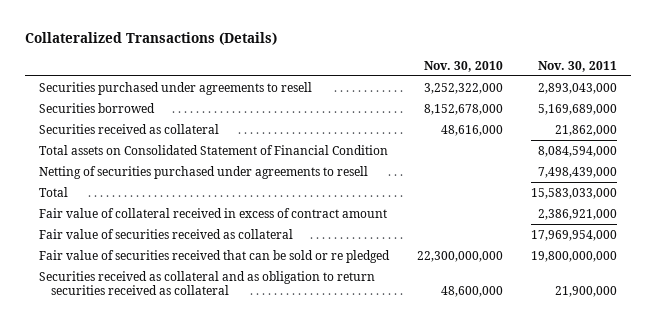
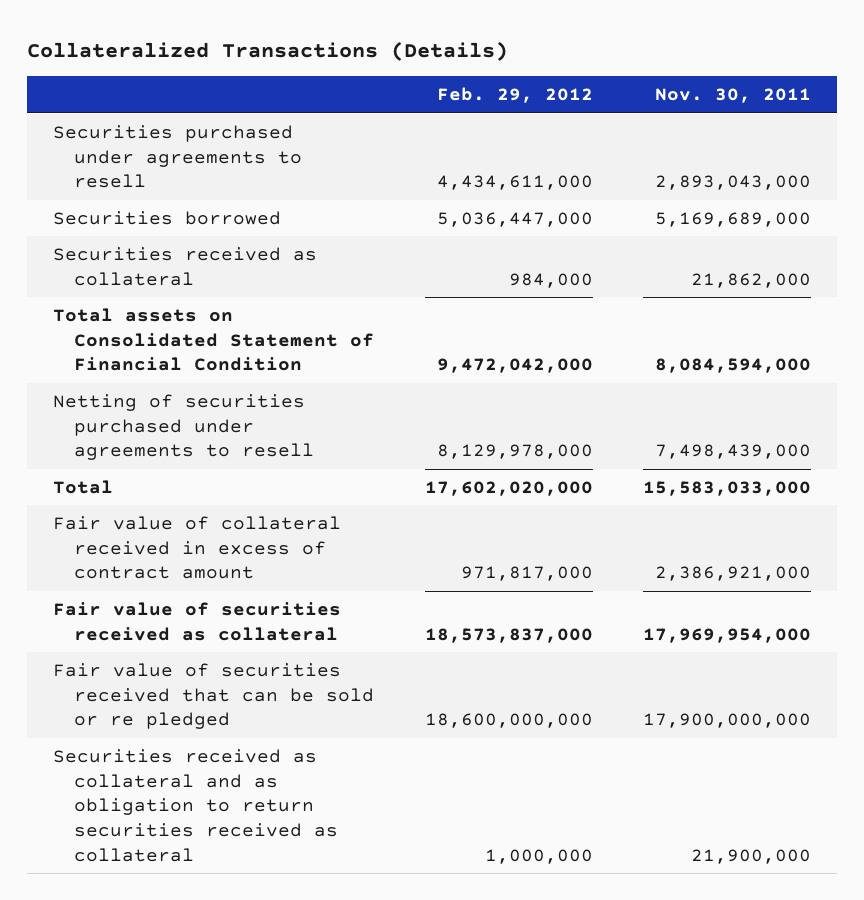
[424,60,504,72] Nov. 30, 2010 -> none
none -> [436,87,593,104] Feb. 29, 2012
[531,250,618,262] 19,800,000,000 -> [643,713,812,729] 17,900,000,000

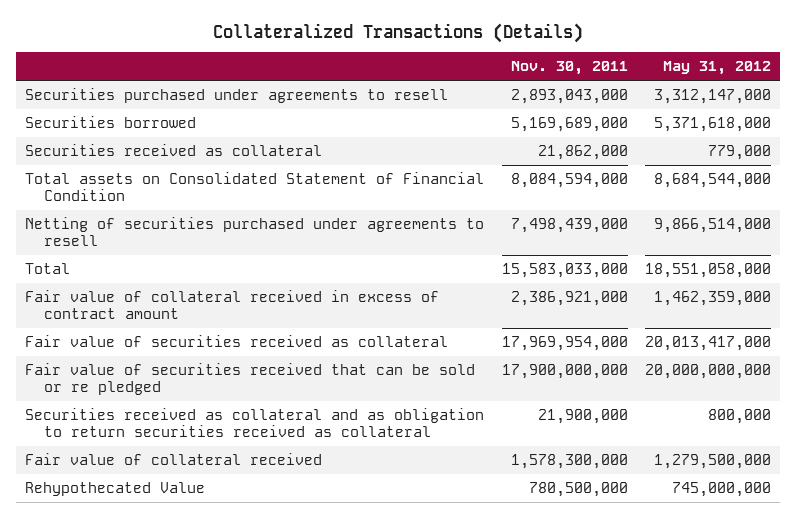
[436,87,593,104] Feb. 29, 2012 -> none
none -> [663,61,772,76] May 31, 2012
none -> [24,453,322,466] Fair value of collateral received
none -> [24,482,205,497] Rehypothecated Value

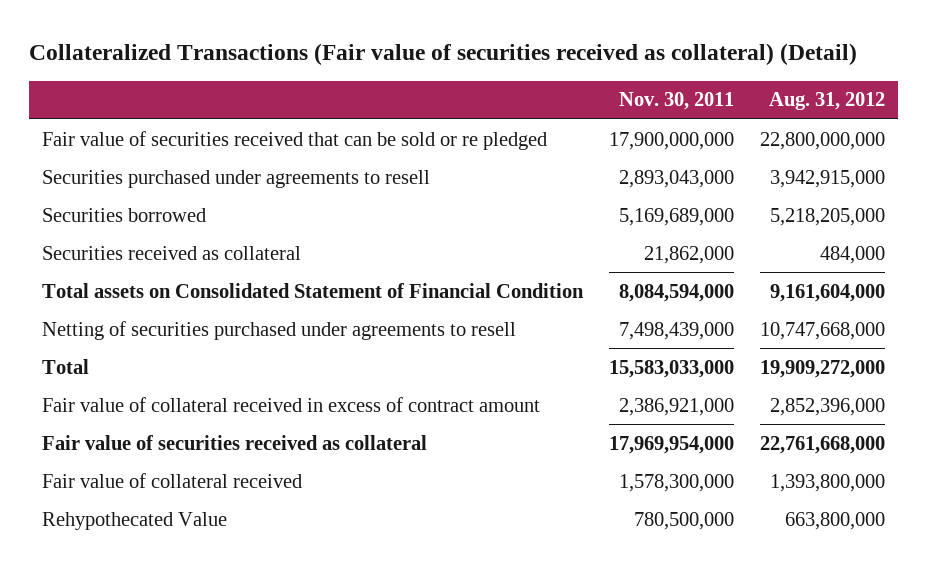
[213,22,584,43] Collateralized Transactions (Details) -> [28,43,857,66] Collateralized Transactions (Fair value of securities received as collateral) (Detail)
[663,61,772,76] May 31, 2012 -> none
none -> [768,92,885,111] Aug. 31, 2012
[24,363,475,396] Fair value of securities received that can be sold or re pledged -> [41,130,547,150] Fair value of securities received that can be sold or re pledged
[24,408,484,438] Securities received as collateral and as obligation to return securities received as collateral -> none

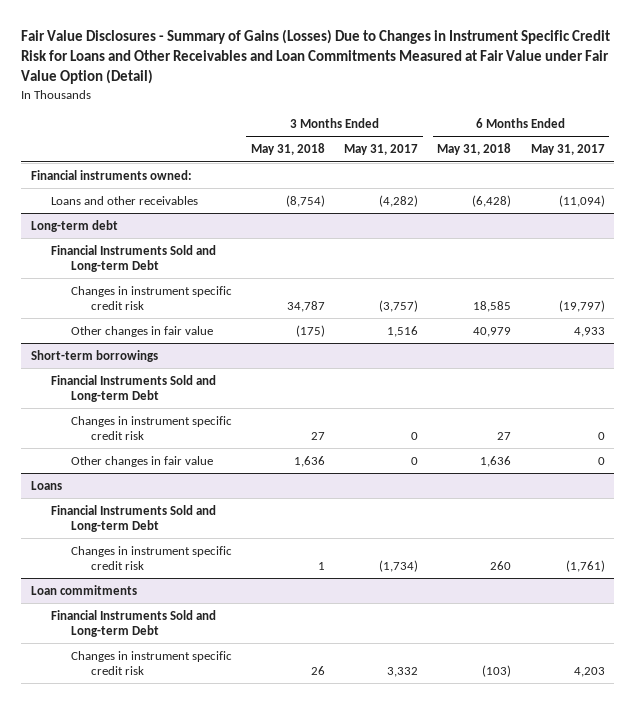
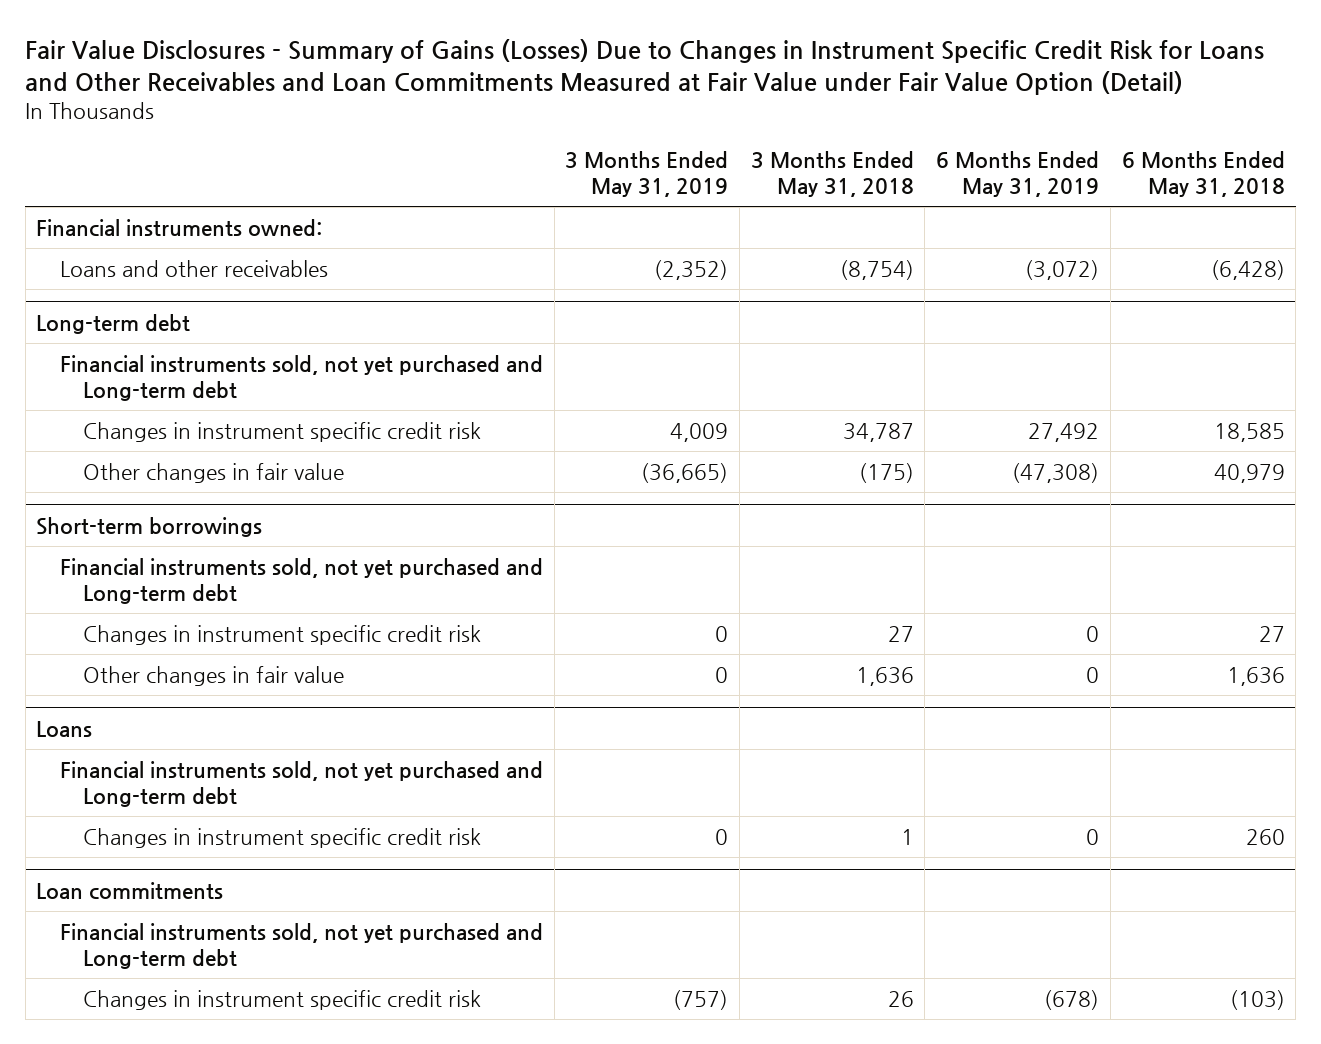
[344,144,419,156] May 31, 2017 -> none
[530,144,605,156] May 31, 2017 -> none
none -> [565,150,729,197] 3 Months Ended May 31, 2019
none -> [936,150,1100,197] 6 Months Ended May 31, 2019
[51,244,217,273] Financial Instruments Sold and Long-term Debt -> [59,354,543,401] Financial instruments sold, not yet purchased and Long-term debt
[51,374,217,403] Financial Instruments Sold and Long-term Debt -> [59,557,543,604] Financial instruments sold, not yet purchased and Long-term debt
[51,504,217,533] Financial Instruments Sold and Long-term Debt -> [59,760,543,807] Financial instruments sold, not yet purchased and Long-term debt
[51,609,217,638] Financial Instruments Sold and Long-term Debt -> [59,922,543,969] Financial instruments sold, not yet purchased and Long-term debt

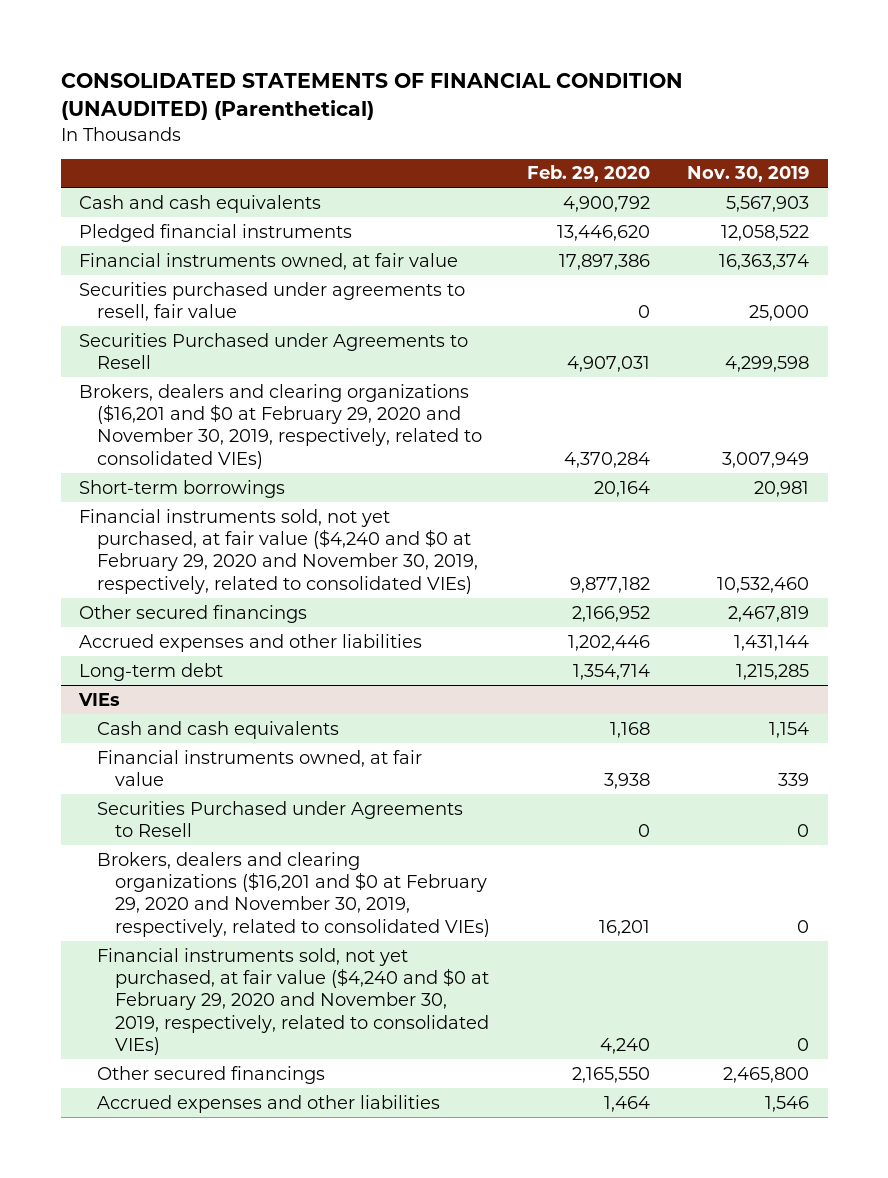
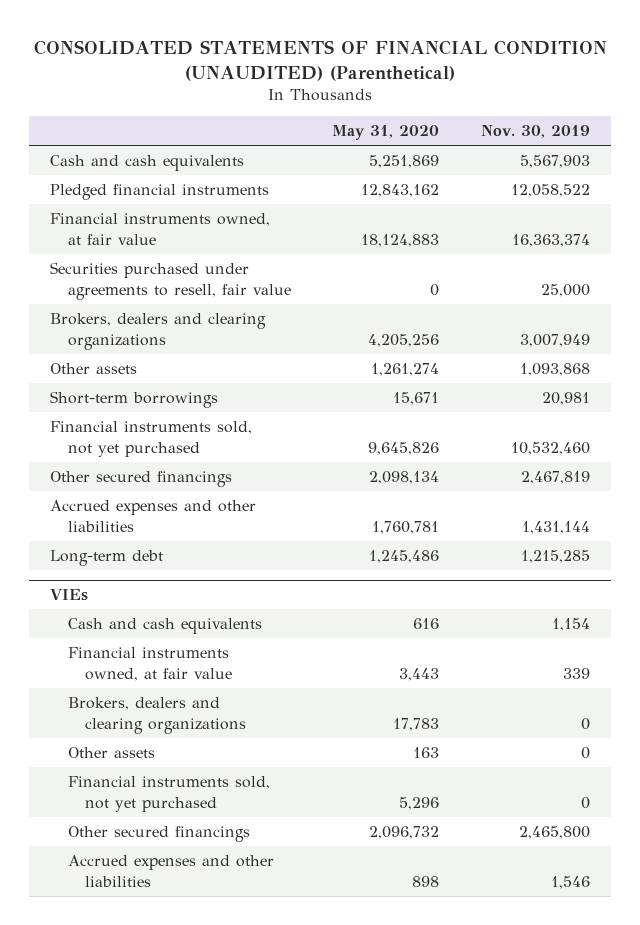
[526,165,650,183] Feb. 29, 2020 -> none
none -> [332,124,440,140] May 31, 2020
[79,332,469,369] Securities Purchased under Agreements to Resell -> none
[79,383,482,469] Brokers, dealers and clearing organizations ($16,201 and $0 at February 29, 2020 and November 30, 2019, respectively, related to consolidated VIEs) -> [50,313,267,350] Brokers, dealers and clearing organizations
none -> [50,363,138,375] Other assets
[79,508,478,594] Financial instruments sold, not yet purchased, at fair value ($4,240 and $0 at February 29, 2020 and November 30, 2019, respectively, related to consolidated VIEs) -> [50,421,253,457] Financial instruments sold, not yet purchased
[96,800,463,837] Securities Purchased under Agreements to Resell -> none
[96,851,490,937] Brokers, dealers and clearing organizations ($16,201 and $0 at February 29, 2020 and November 30, 2019, respectively, related to consolidated VIEs) -> [67,697,247,734] Brokers, dealers and clearing organizations
none -> [67,747,155,759] Other assets
[96,947,489,1055] Financial instruments sold, not yet purchased, at fair value ($4,240 and $0 at February 29, 2020 and November 30, 2019, respectively, related to consolidated VIEs) -> [67,776,270,812] Financial instruments sold, not yet purchased

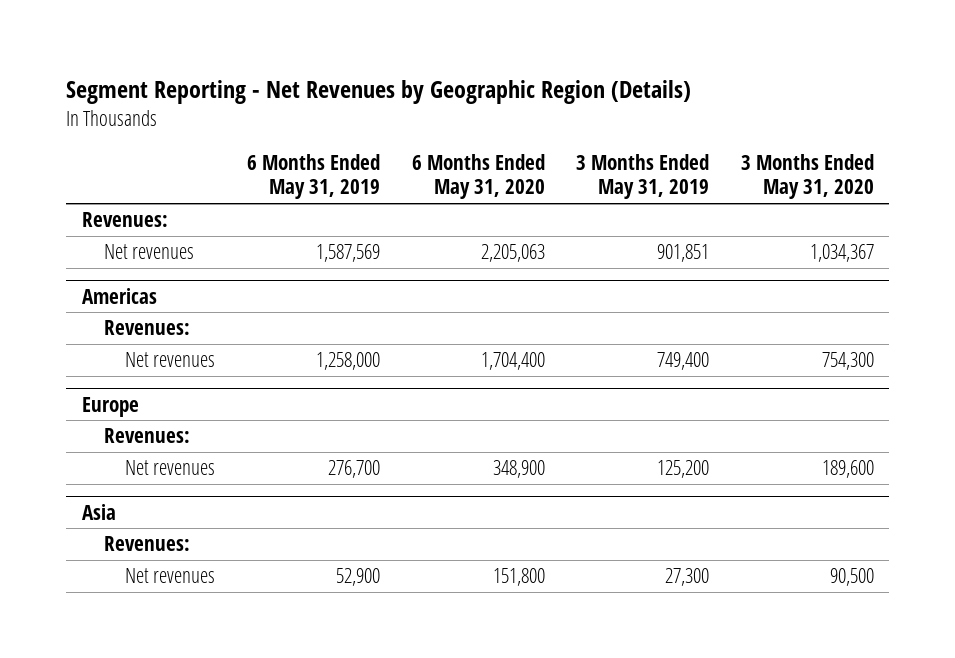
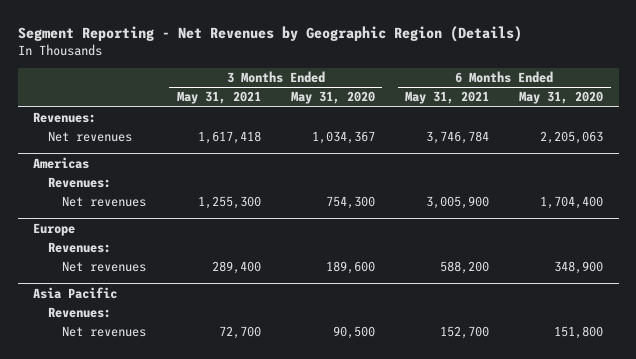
[247,153,381,200] 6 Months Ended May 31, 2019 -> none
[576,153,710,200] 3 Months Ended May 31, 2019 -> none
none -> [176,91,261,105] May 31, 2021
none -> [405,91,490,105] May 31, 2021
[81,503,116,520] Asia -> [32,286,117,299] Asia Pacific

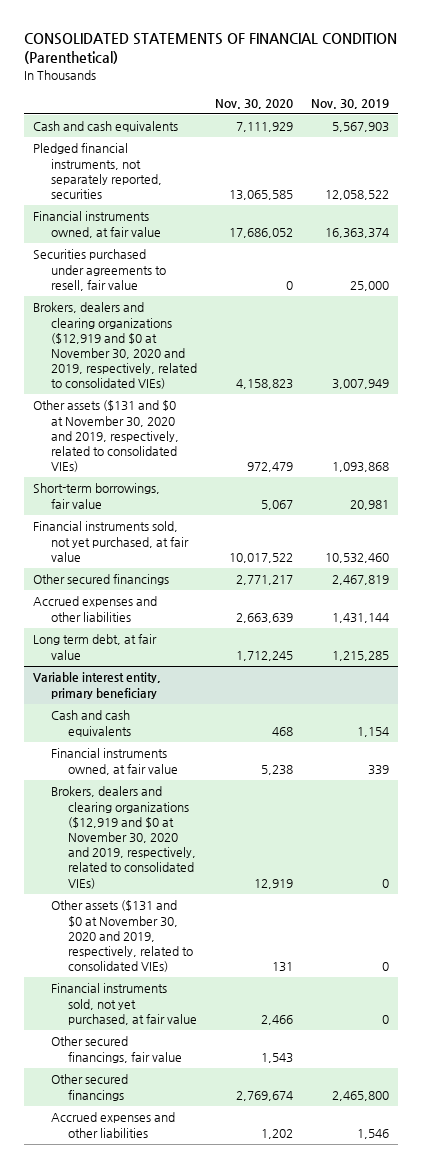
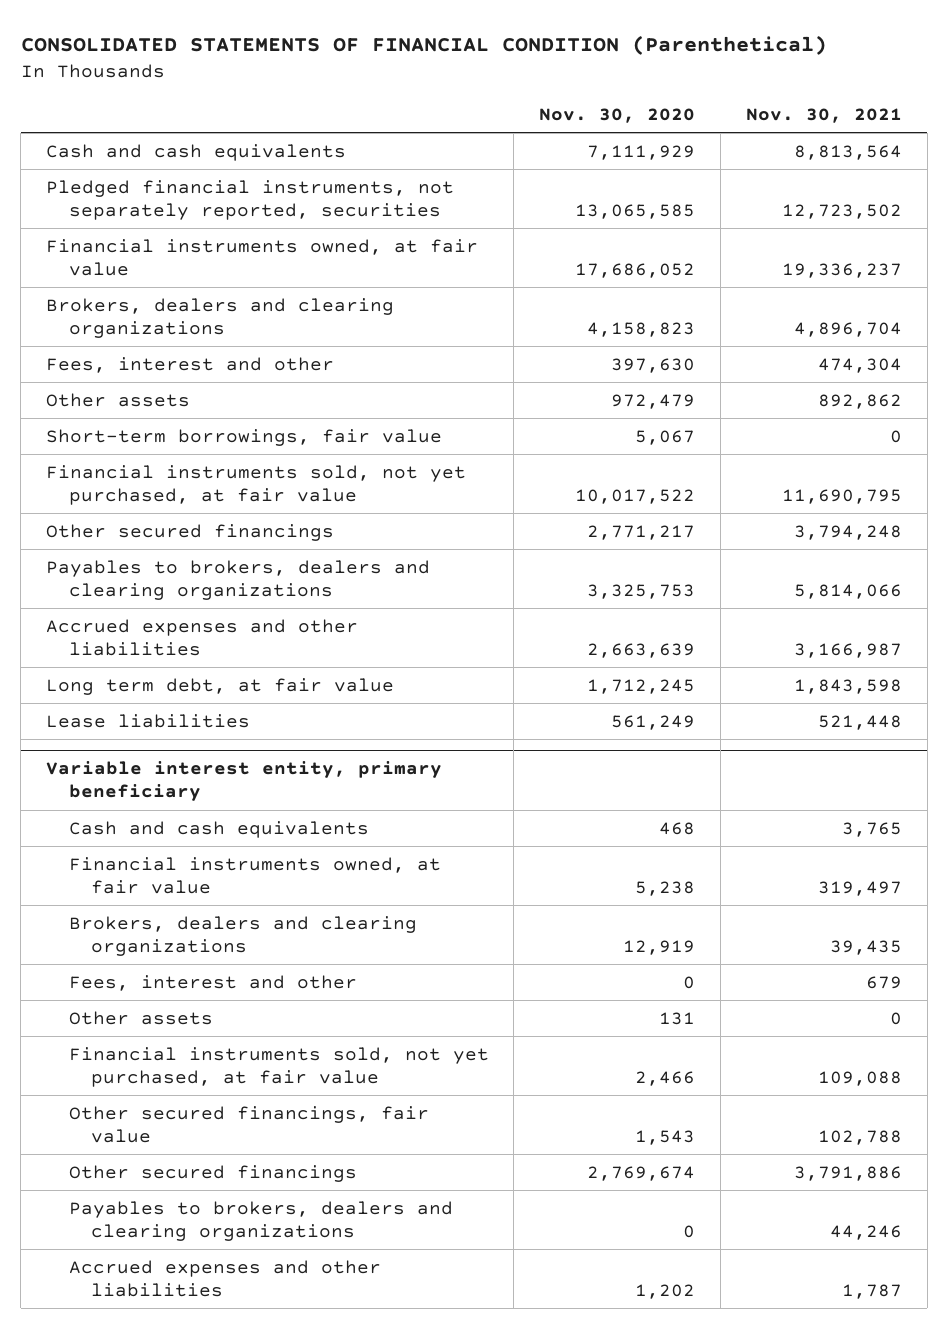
[311,98,390,109] Nov. 30, 2019 -> none
none -> [746,107,903,123] Nov. 30, 2021
[33,249,166,291] Securities purchased under agreements to resell, fair value -> none
[33,302,197,390] Brokers, dealers and clearing organizations ($12,919 and $0 at November 30, 2020 and 2019, respectively, related to consolidated VIEs) -> [46,297,395,338] Brokers, dealers and clearing organizations
none -> [46,356,335,373] Fees, interest and other
[33,400,179,473] Other assets ($131 and $0 at November 30, 2020 and 2019, respectively, related to consolidated VIEs) -> [46,392,191,407] Other assets
none -> [46,559,431,600] Payables to brokers, dealers and clearing organizations
none -> [46,713,251,728] Lease liabilities
[50,786,196,889] Brokers, dealers and clearing organizations ($12,919 and $0 at November 30, 2020 and 2019, respectively, related to consolidated VIEs) -> [68,915,417,956] Brokers, dealers and clearing organizations
none -> [68,974,357,991] Fees, interest and other
[50,900,193,973] Other assets ($131 and $0 at November 30, 2020 and 2019, respectively, related to consolidated VIEs) -> [68,1010,213,1025] Other assets
none -> [68,1200,453,1241] Payables to brokers, dealers and clearing organizations

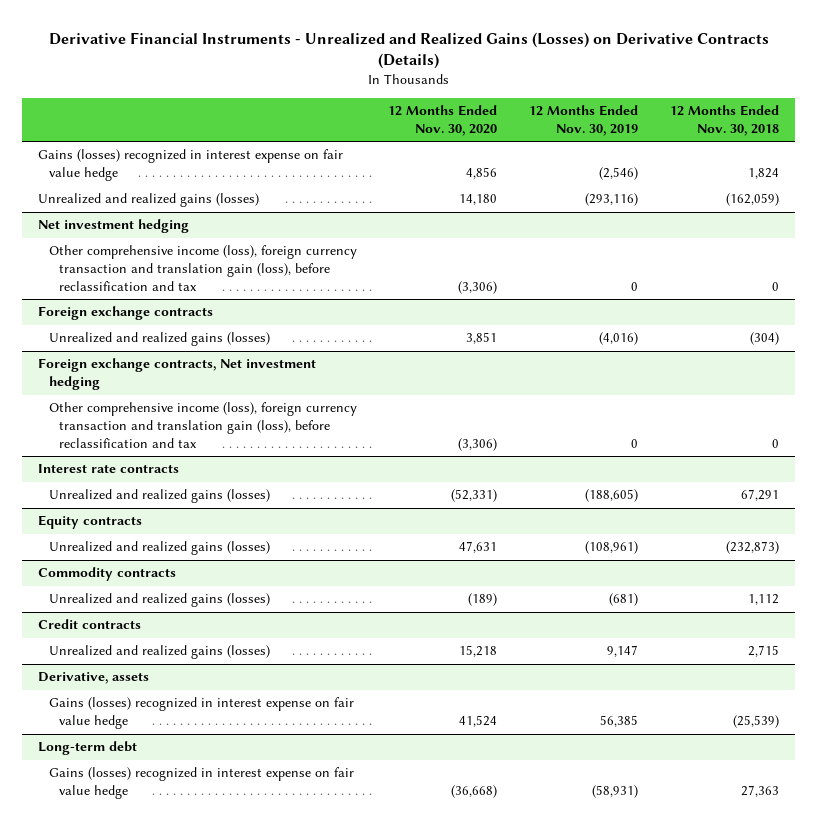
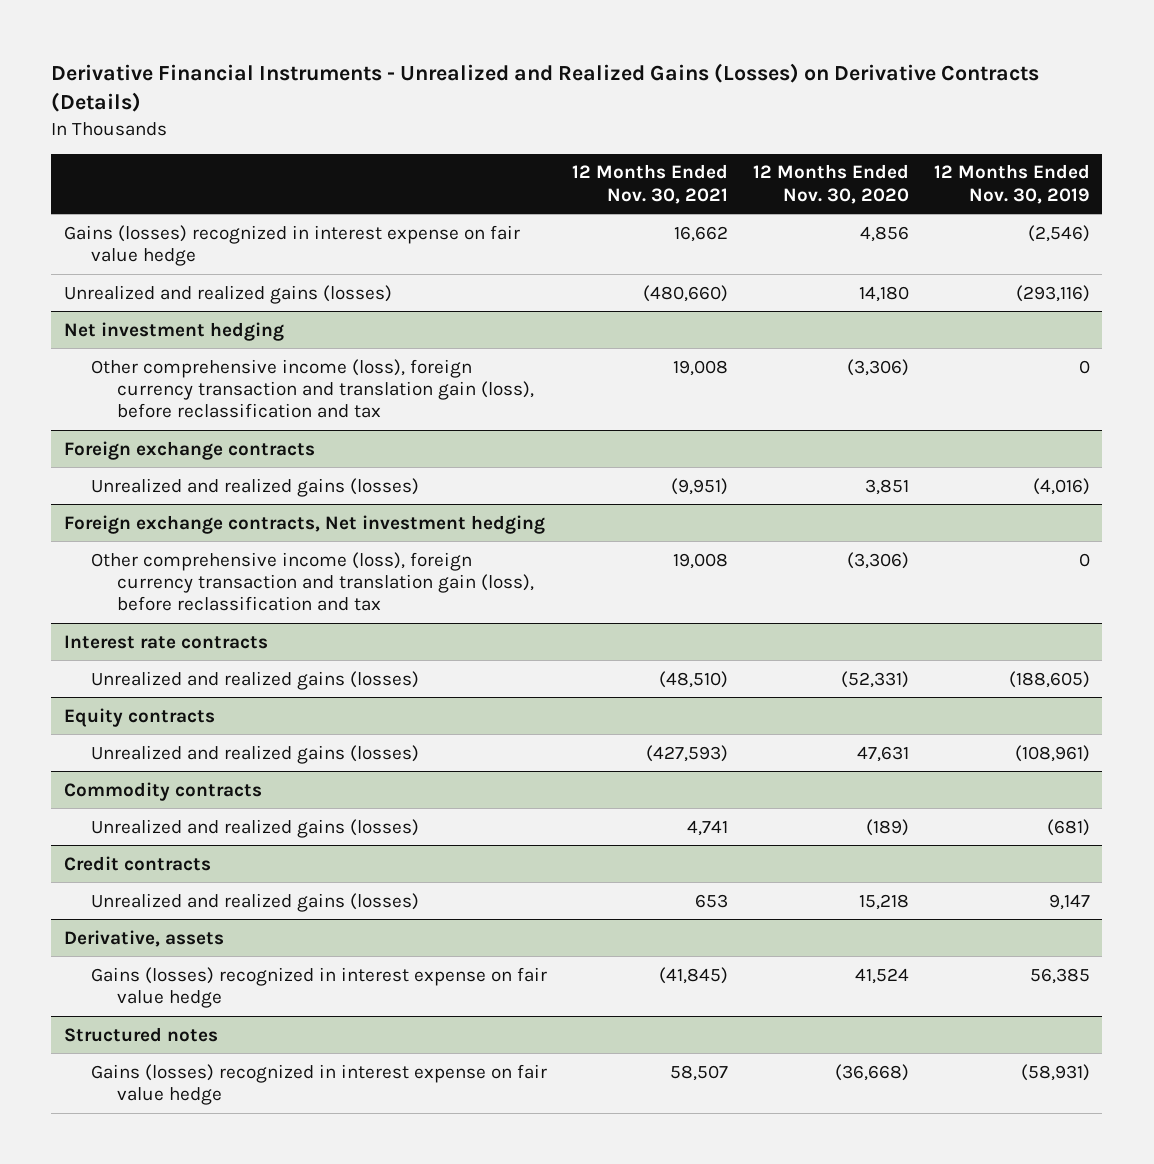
[670,105,780,136] 12 Months Ended Nov. 30, 2018 -> none
none -> [571,164,728,204] 12 Months Ended Nov. 30, 2021
[38,741,138,756] Long-term debt -> [63,1026,218,1042] Structured notes

